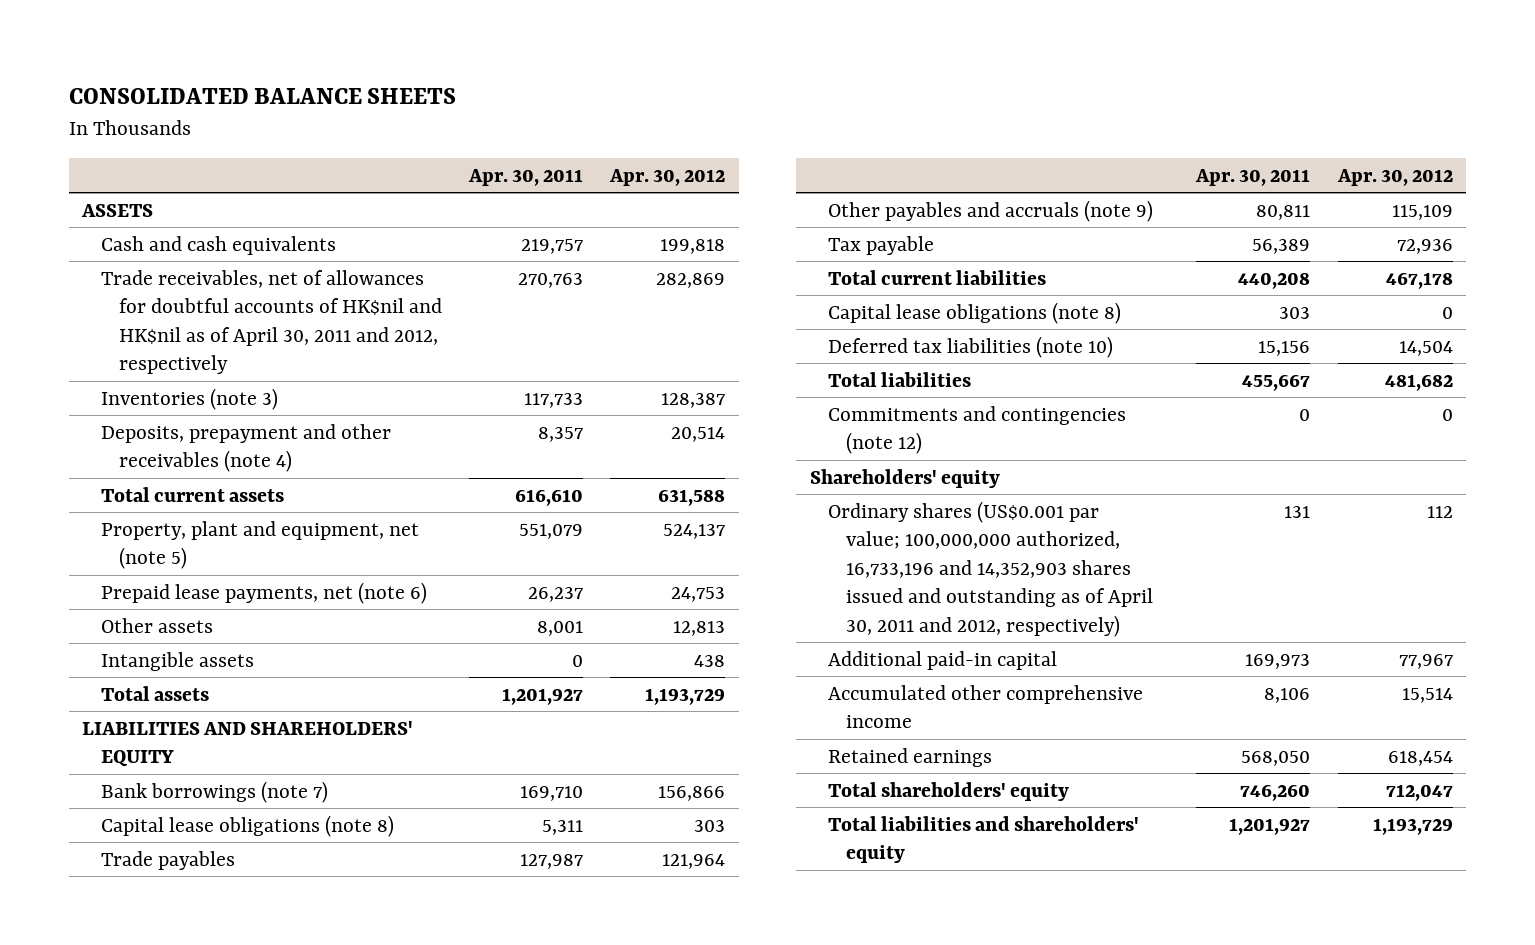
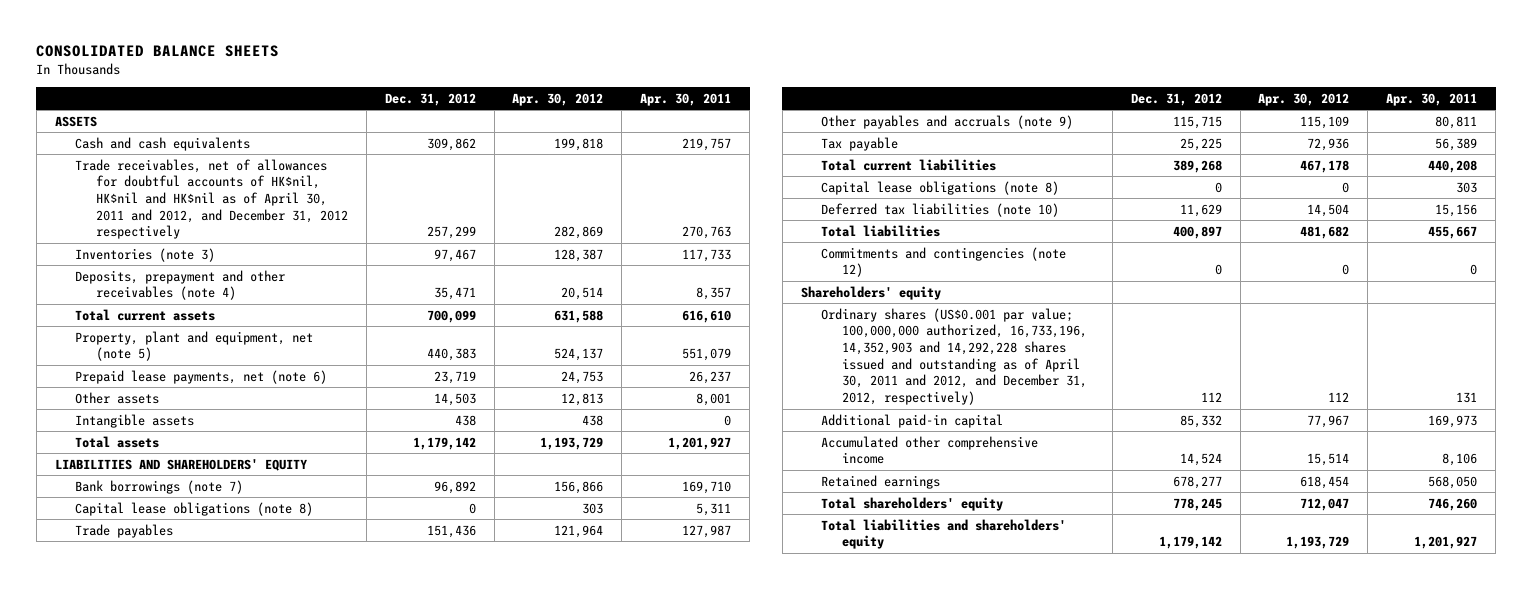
none -> [384,92,476,106] Dec. 31, 2012
[100,269,442,375] Trade receivables, net of allowances for doubtful accounts of HK$nil and HK$nil as of April 30, 2011 and 2012, respectively -> [75,158,349,240] Trade receivables, net of allowances for doubtful accounts of HK$nil, HK$nil and HK$nil as of April 30, 2011 and 2012, and December 31, 2012 respectively
[827,500,1153,637] Ordinary shares (US$0.001 par value; 100,000,000 authorized, 16,733,196 and 14,352,903 shares issued and outstanding as of April 30, 2011 and 2012, respectively) -> [821,307,1088,406] Ordinary shares (US$0.001 par value; 100,000,000 authorized, 16,733,196, 14,352,903 and 14,292,228 shares issued and outstanding as of April 30, 2011 and 2012, and December 31, 2012, respectively)

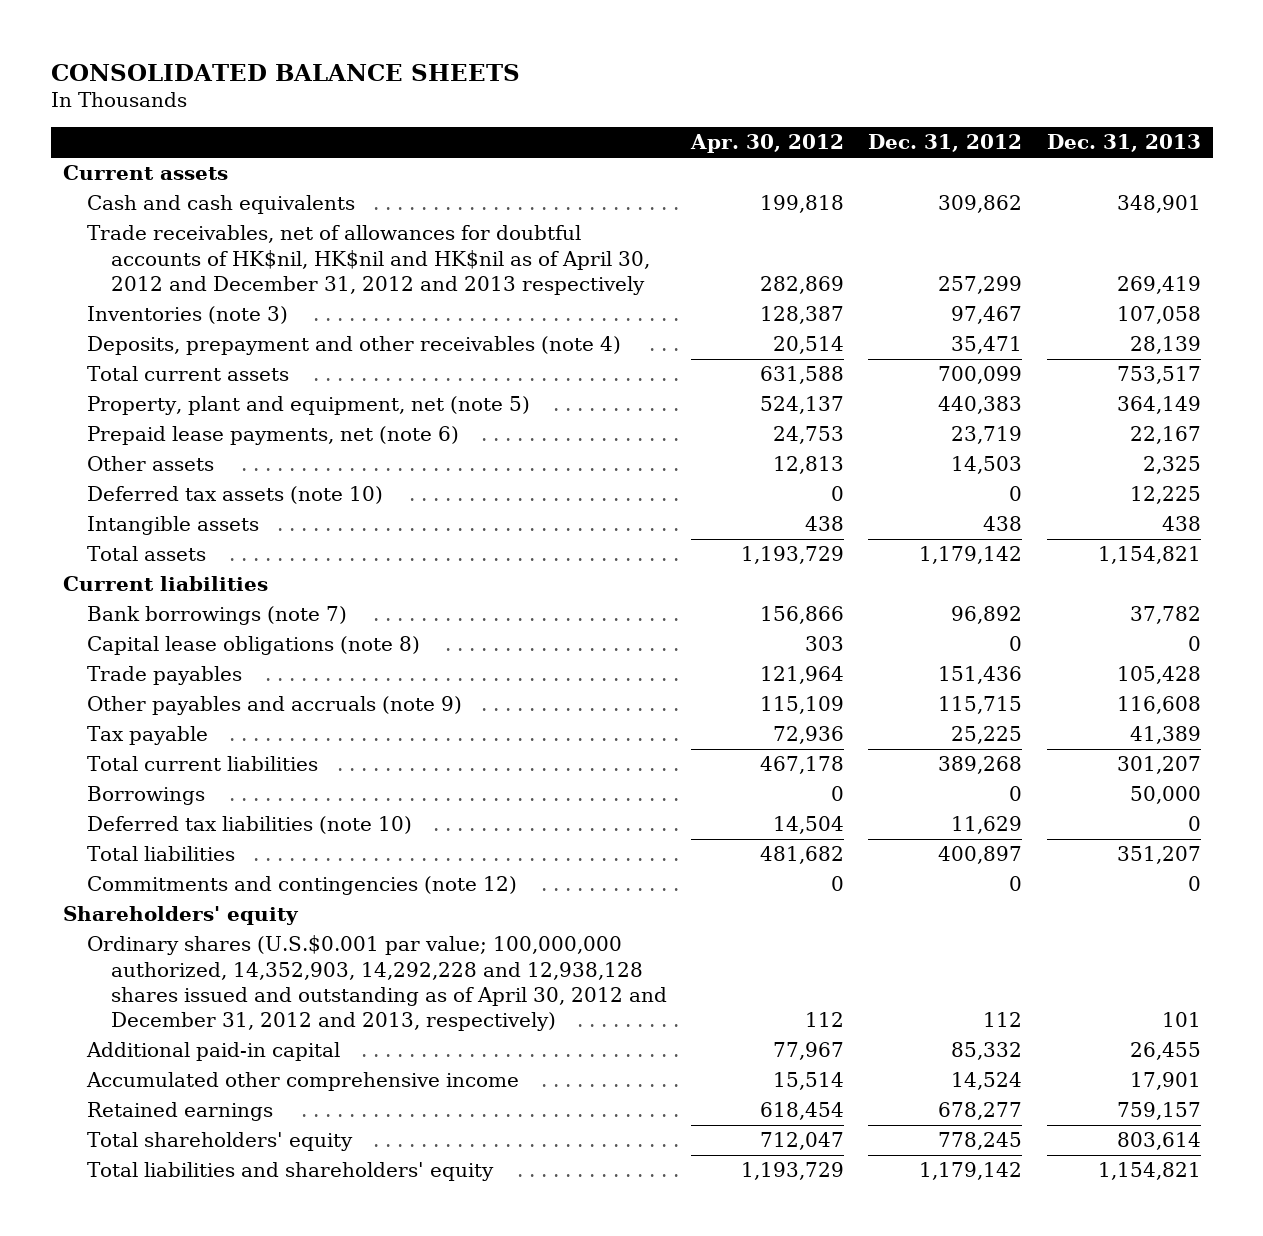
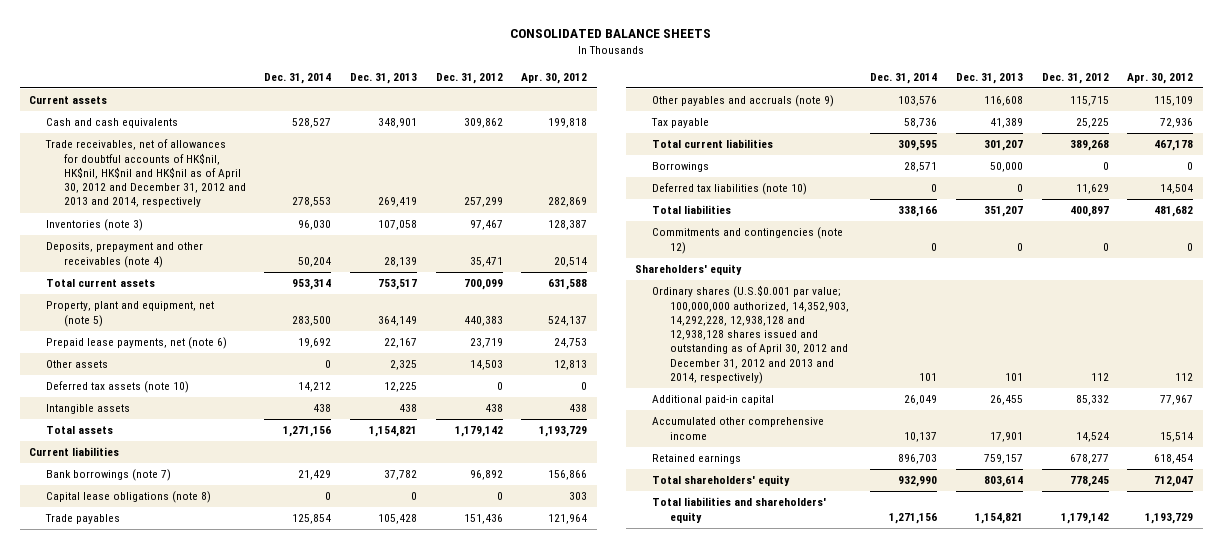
none -> [264,72,332,84] Dec. 31, 2014
[86,225,651,295] Trade receivables, net of allowances for doubtful accounts of HK$nil, HK$nil and HK$nil as of April 30, 2012 and December 31, 2012 and 2013 respectively -> [45,139,246,208] Trade receivables, net of allowances for doubtful accounts of HK$nil, HK$nil, HK$nil and HK$nil as of April 30, 2012 and December 31, 2012 and 2013 and 2014, respectively
[86,935,668,1032] Ordinary shares (U.S.$0.001 par value; 100,000,000 authorized, 14,352,903, 14,292,228 and 12,938,128 shares issued and outstanding as of April 30, 2012 and December 31, 2012 and 2013, respectively) -> [652,285,849,384] Ordinary shares (U.S.$0.001 par value; 100,000,000 authorized, 14,352,903, 14,292,228, 12,938,128 and 12,938,128 shares issued and outstanding as of April 30, 2012 and December 31, 2012 and 2013 and 2014, respectively)

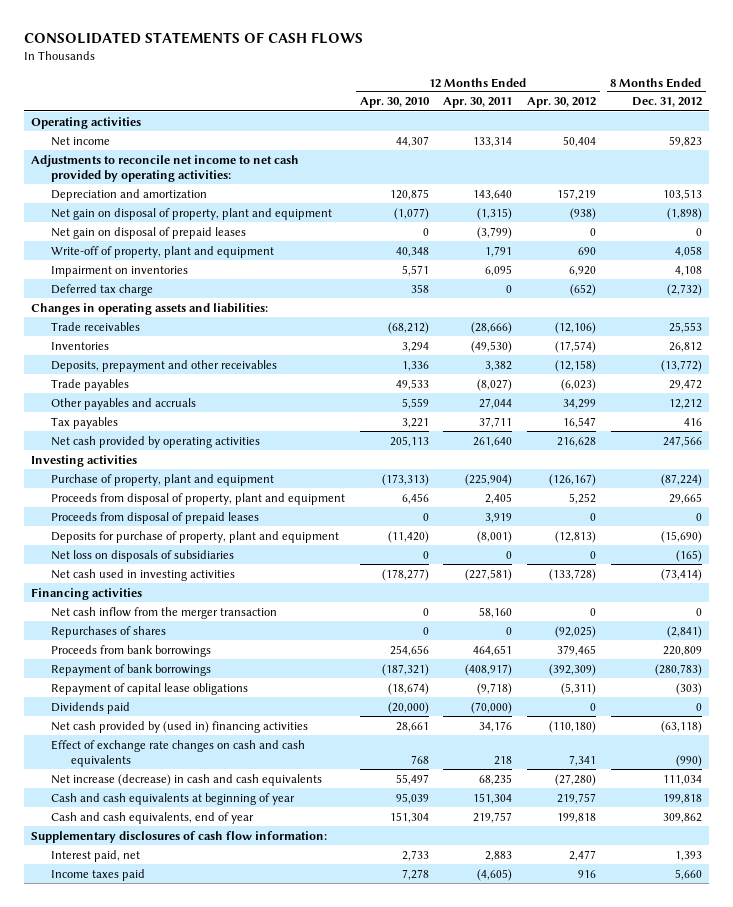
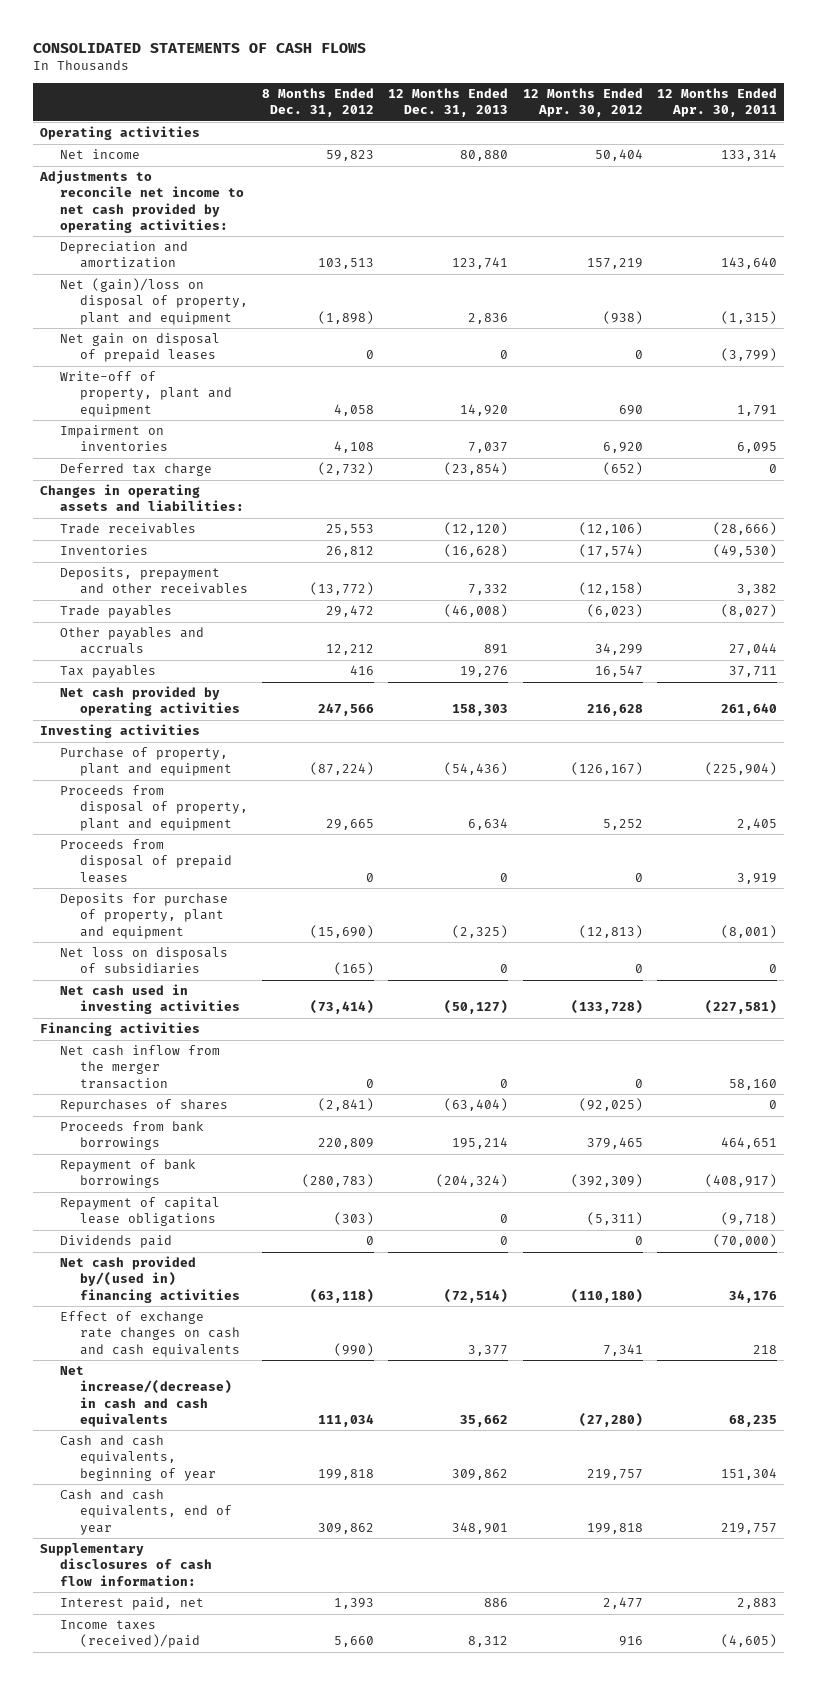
[359,97,430,109] Apr. 30, 2010 -> none
none -> [388,88,509,118] 12 Months Ended Dec. 31, 2013
[50,207,332,220] Net gain on disposal of property, plant and equipment -> [60,278,248,325] Net (gain)/loss on disposal of property, plant and equipment
[50,720,308,733] Net cash provided by (used in) financing activities -> [60,1256,240,1303] Net cash provided by/(used in) financing activities
[50,773,322,786] Net increase (decrease) in cash and cash equivalents -> [60,1366,232,1427] Net increase/(decrease) in cash and cash equivalents
[50,792,295,805] Cash and cash equivalents at beginning of year -> [60,1435,216,1481] Cash and cash equivalents, beginning of year
[50,868,145,881] Income taxes paid -> [60,1620,200,1649] Income taxes (received)/paid

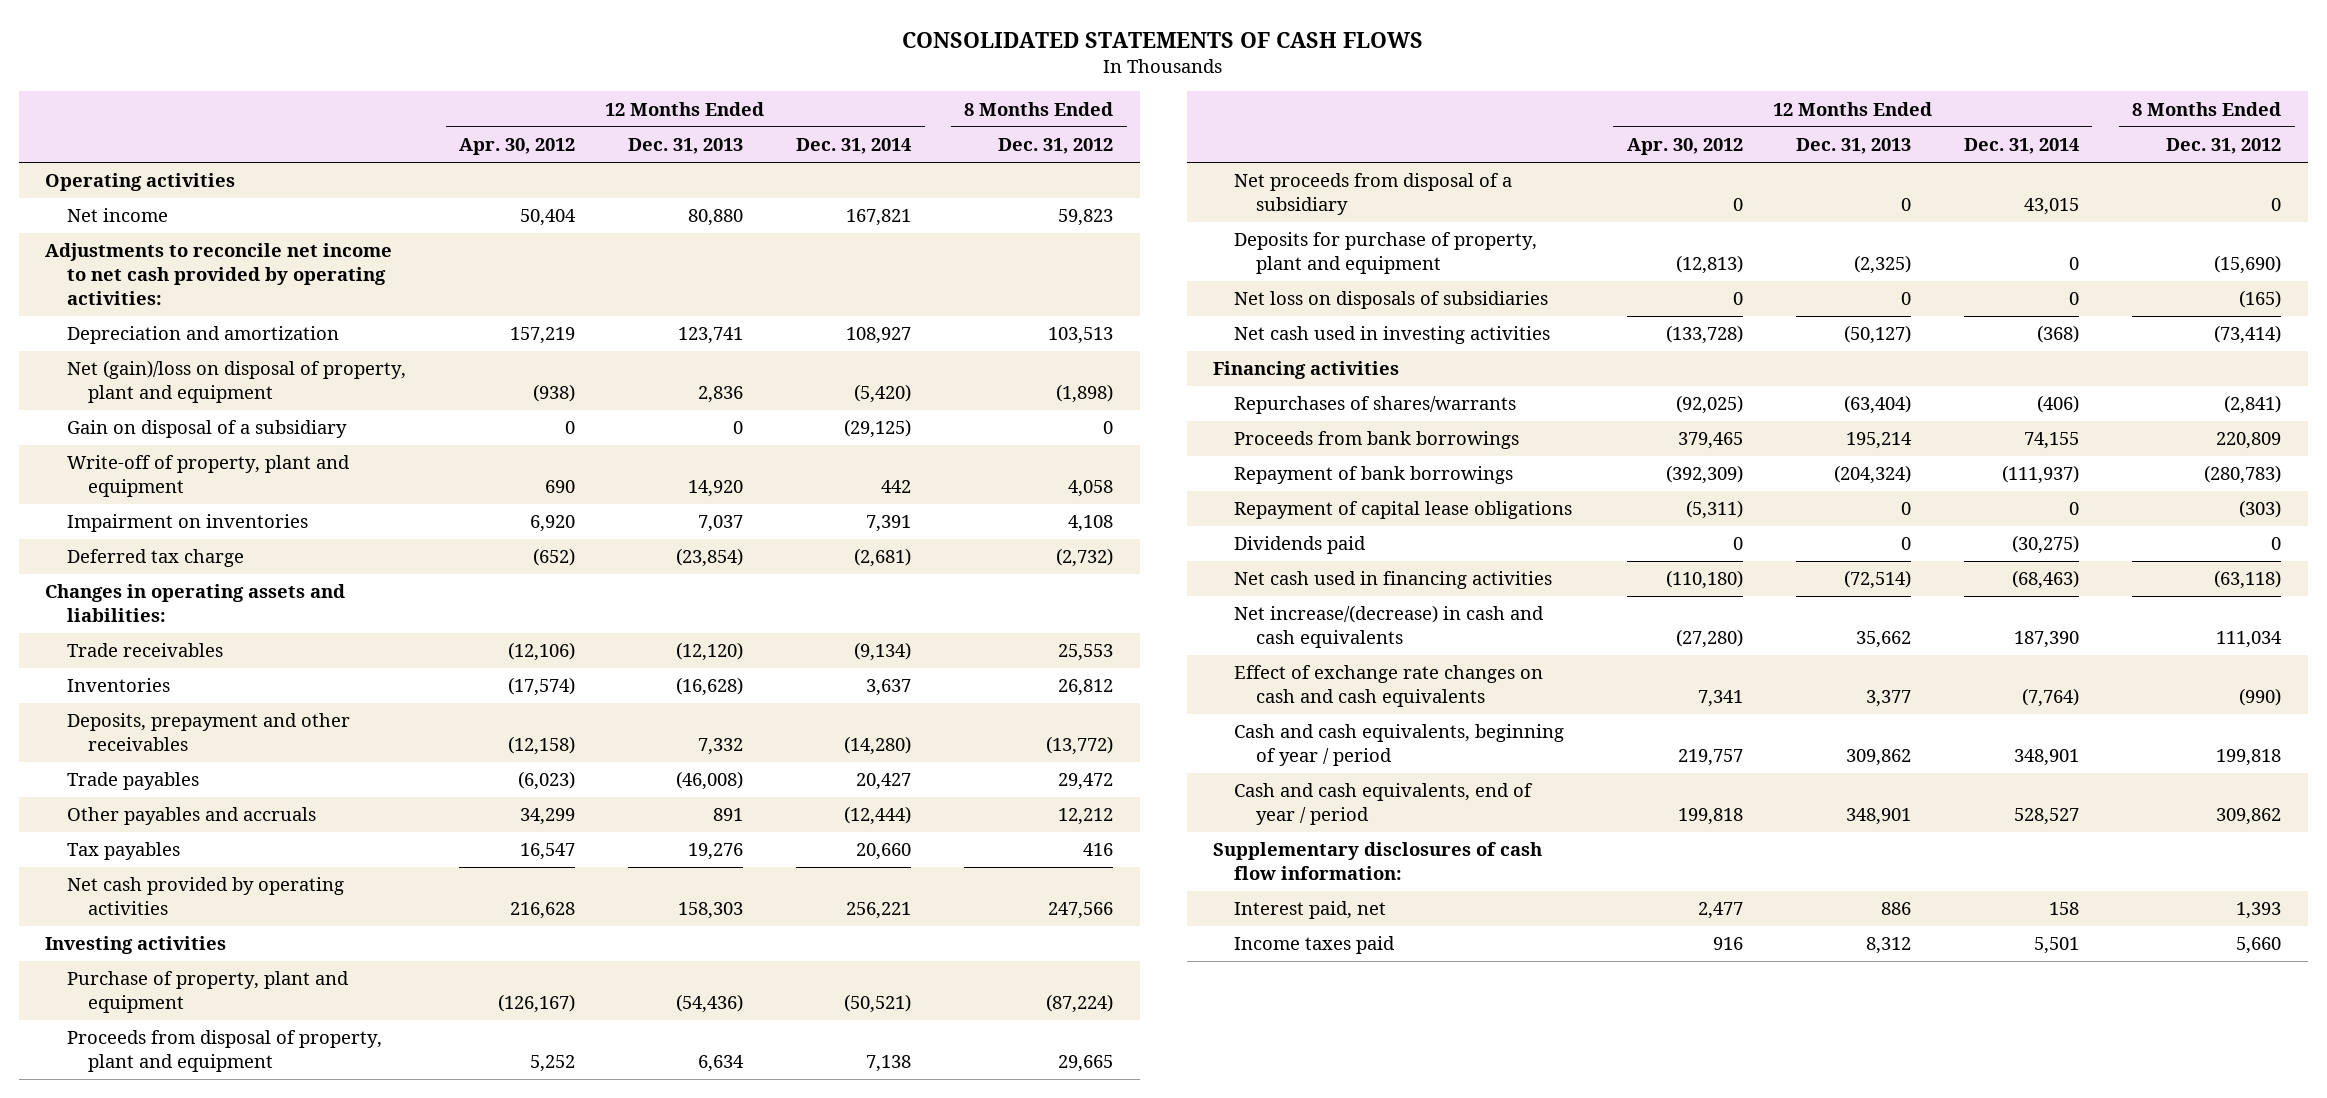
[657,88,778,118] 12 Months Ended Apr. 30, 2011 -> none
none -> [796,138,912,155] Dec. 31, 2014
[60,333,221,363] Net gain on disposal of prepaid leases -> none
none -> [66,420,347,439] Gain on disposal of a subsidiary
[60,839,232,883] Proceeds from disposal of prepaid leases -> none
none -> [1234,173,1513,216] Net proceeds from disposal of a subsidiary
[60,1045,221,1089] Net cash inflow from the merger transaction -> none
[60,1099,229,1113] Repurchases of shares -> [1234,396,1517,415] Repurchases of shares/warrants
[60,1256,240,1303] Net cash provided by/(used in) financing activities -> [1234,571,1553,590] Net cash used in financing activities
[60,1311,240,1357] Effect of exchange rate changes on cash and cash equivalents -> [1234,665,1544,708] Effect of exchange rate changes on cash and cash equivalents
[60,1435,216,1481] Cash and cash equivalents, beginning of year -> [1234,724,1565,767] Cash and cash equivalents, beginning of year / period
[60,1489,232,1535] Cash and cash equivalents, end of year -> [1234,783,1534,826] Cash and cash equivalents, end of year / period
[60,1620,200,1649] Income taxes (received)/paid -> [1234,936,1396,955] Income taxes paid

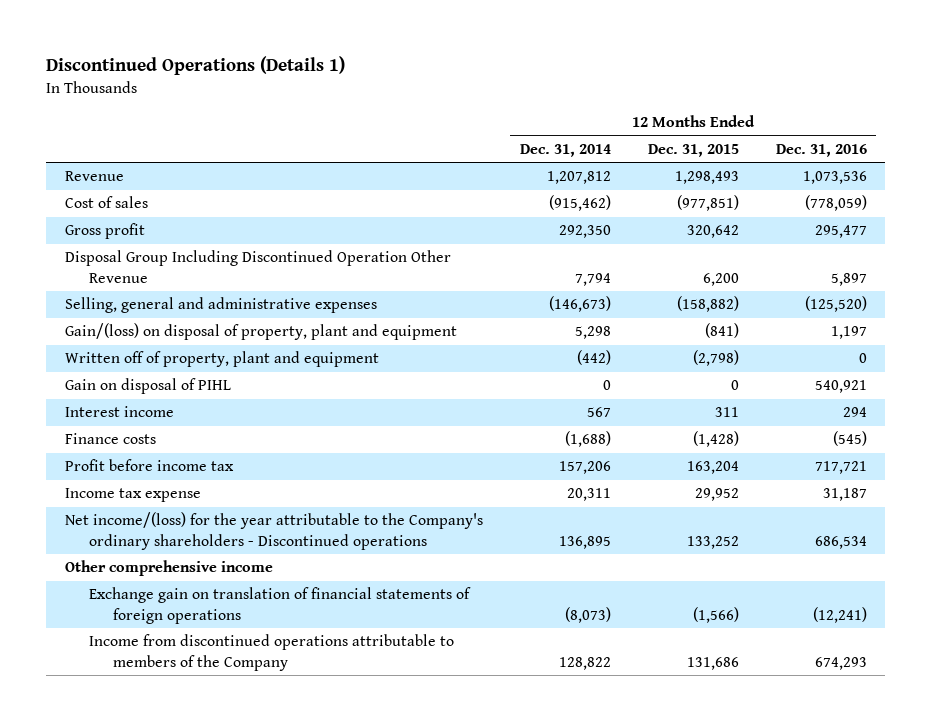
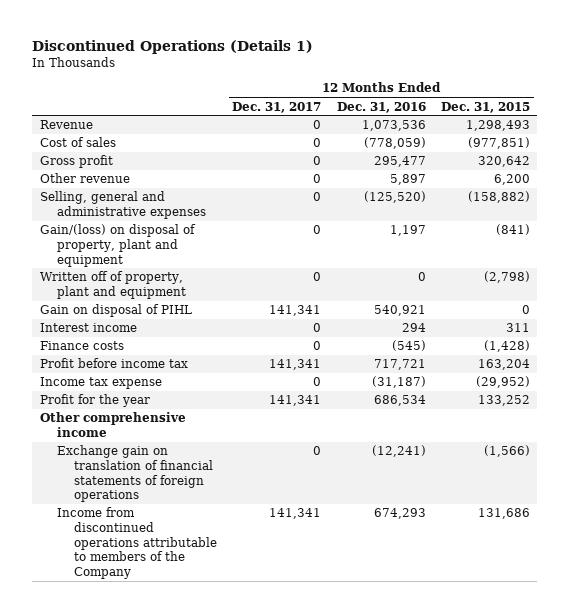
[519,143,611,157] Dec. 31, 2014 -> none
none -> [232,101,322,113] Dec. 31, 2017
[64,250,451,283] Disposal Group Including Discontinued Operation Other Revenue -> [39,173,130,184] Other revenue
[694,488,739,502] 29,952 -> [475,376,530,389] (29,952)
[822,488,867,502] 31,187 -> [371,376,426,389] (31,187)
[64,512,483,550] Net income/(loss) for the year attributable to the Company's ordinary shareholders - Discontinued operations -> [39,394,150,408] Profit for the year

